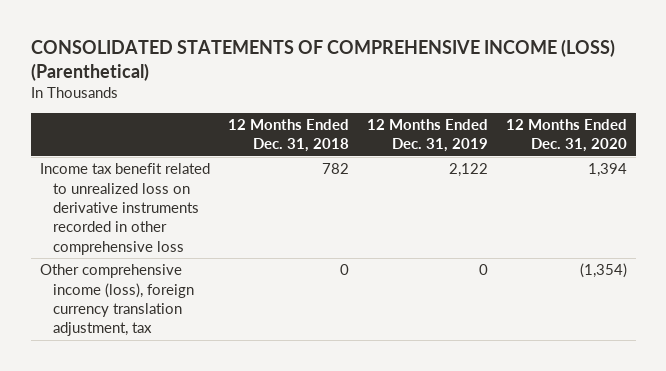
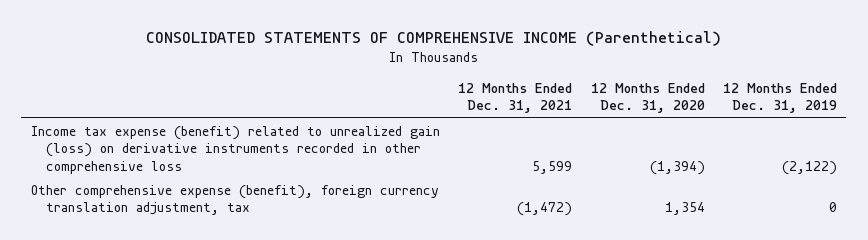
[30,39,615,81] CONSOLIDATED STATEMENTS OF COMPREHENSIVE INCOME (LOSS) (Parenthetical) -> [145,31,721,47] CONSOLIDATED STATEMENTS OF COMPREHENSIVE INCOME (Parenthetical)
[227,119,349,153] 12 Months Ended Dec. 31, 2018 -> none
none -> [458,82,573,114] 12 Months Ended Dec. 31, 2021
[39,163,210,255] Income tax benefit related to unrealized loss on derivative instruments recorded in other comprehensive loss -> [30,125,440,174] Income tax expense (benefit) related to unrealized gain (loss) on derivative instruments recorded in other comprehensive loss
[448,163,488,178] 2,122 -> [781,160,837,175] (2,122)
[587,163,627,178] 1,394 -> [649,160,705,175] (1,394)
[39,264,194,337] Other comprehensive income (loss), foreign currency translation adjustment, tax -> [30,184,439,216] Other comprehensive expense (benefit), foreign currency translation adjustment, tax
[579,263,627,279] (1,354) -> [664,202,705,216] 1,354

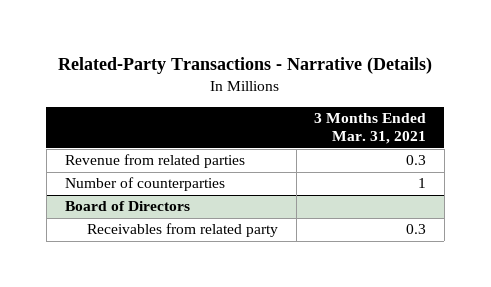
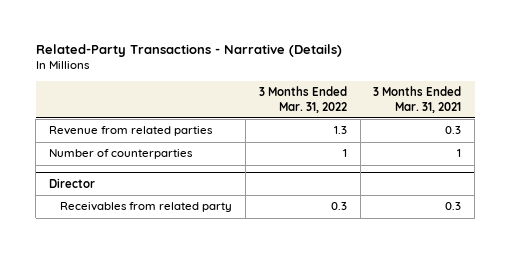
none -> [258,85,347,113] 3 Months Ended Mar. 31, 2022
[64,201,190,212] Board of Directors -> [49,177,96,188] Director

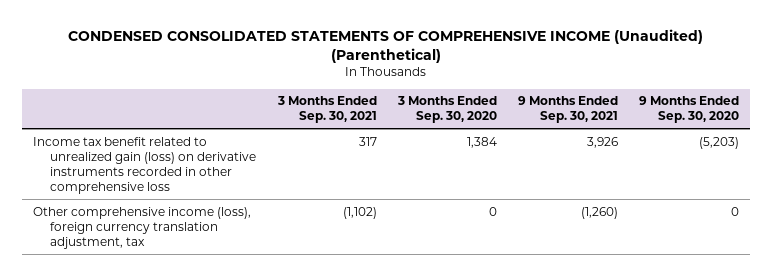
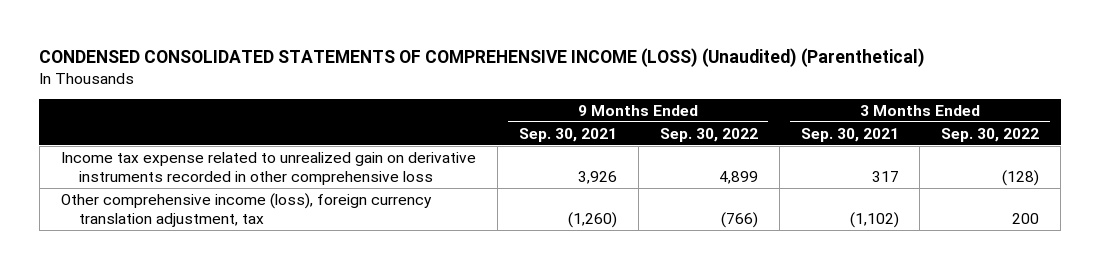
[68,28,704,63] CONDENSED CONSOLIDATED STATEMENTS OF COMPREHENSIVE INCOME (Unaudited) (Parenthetical) -> [39,48,926,68] CONDENSED CONSOLIDATED STATEMENTS OF COMPREHENSIVE INCOME (LOSS) (Unaudited) (Parenthetical)
[396,96,497,124] 3 Months Ended Sep. 30, 2020 -> none
[639,96,740,124] 9 Months Ended Sep. 30, 2020 -> none
none -> [659,127,758,142] Sep. 30, 2022
none -> [941,127,1040,142] Sep. 30, 2022
[32,136,257,195] Income tax benefit related to unrealized gain (loss) on derivative instruments recorded in other comprehensive loss -> [60,151,476,186] Income tax expense related to unrealized gain on derivative instruments recorded in other comprehensive loss

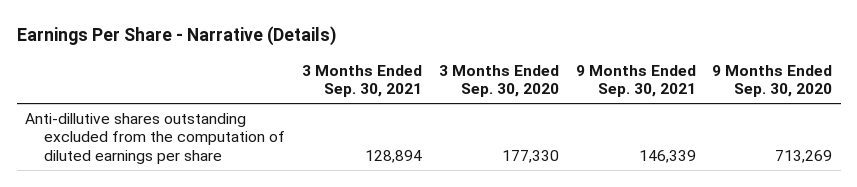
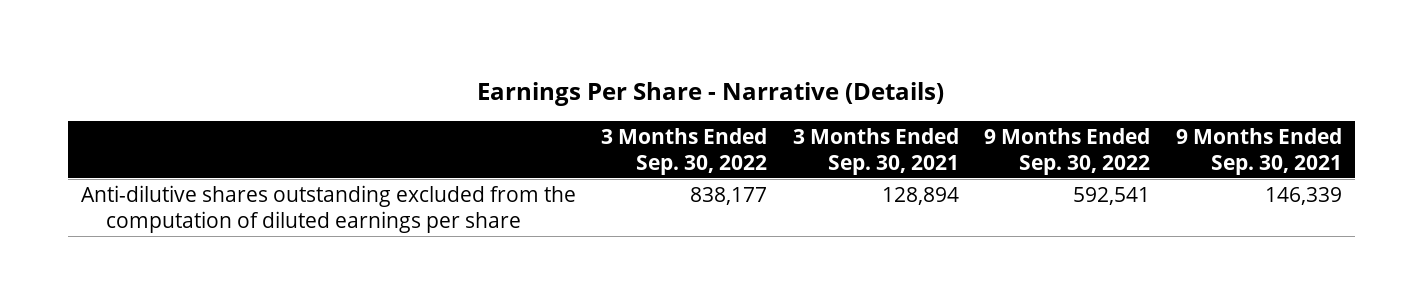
[438,64,559,98] 3 Months Ended Sep. 30, 2020 -> none
[712,64,833,98] 9 Months Ended Sep. 30, 2020 -> none
none -> [601,127,768,175] 3 Months Ended Sep. 30, 2022
none -> [984,127,1151,175] 9 Months Ended Sep. 30, 2022
[25,112,286,164] Anti-dillutive shares outstanding excluded from the computation of diluted earnings per share -> [80,184,576,233] Anti-dilutive shares outstanding excluded from the computation of diluted earnings per share

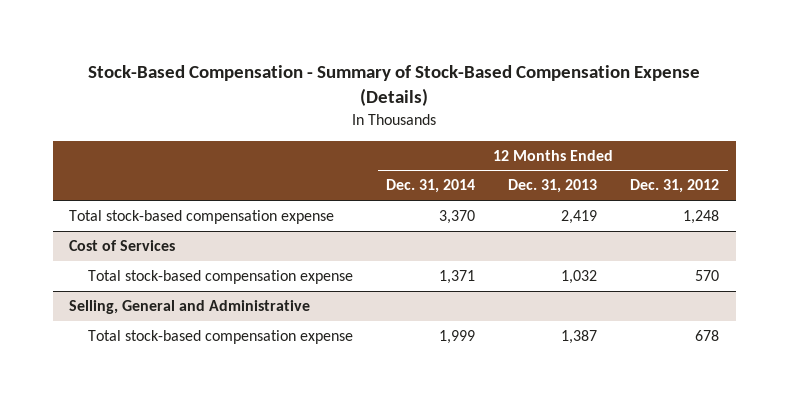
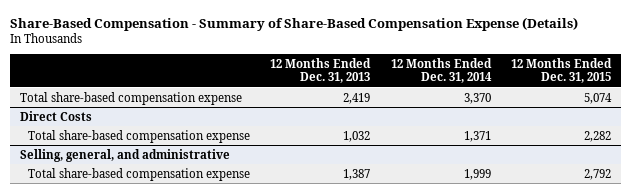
[88,64,701,106] Stock-Based Compensation - Summary of Stock-Based Compensation Expense (Details) -> [9,16,578,31] Share-Based Compensation - Summary of Share-Based Compensation Expense (Details)
[630,179,720,194] Dec. 31, 2012 -> none
none -> [510,57,612,84] 12 Months Ended Dec. 31, 2015
[69,210,335,225] Total stock-based compensation expense -> [19,91,242,105] Total share-based compensation expense
[69,240,176,252] Cost of Services -> [19,110,92,121] Direct Costs
[88,270,354,285] Total stock-based compensation expense -> [28,129,251,143] Total share-based compensation expense
[69,300,311,315] Selling, General and Administrative -> [19,148,230,162] Selling, general, and administrative
[88,330,354,345] Total stock-based compensation expense -> [28,167,251,181] Total share-based compensation expense

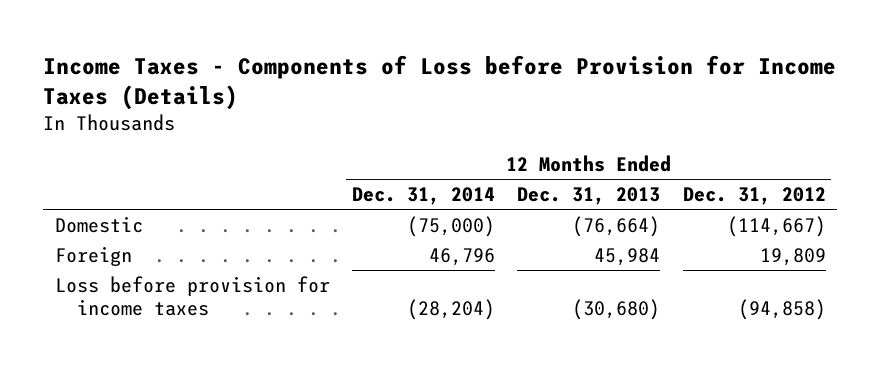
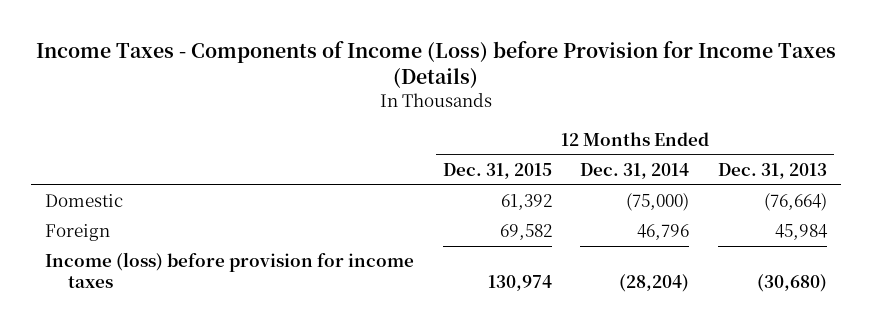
[43,54,837,110] Income Taxes - Components of Loss before Provision for Income Taxes (Details) -> [36,40,837,89] Income Taxes - Components of Income (Loss) before Provision for Income Taxes (Details)
[682,187,826,206] Dec. 31, 2012 -> none
none -> [442,162,552,179] Dec. 31, 2015
[54,275,330,317] Loss before provision for income taxes -> [45,252,415,289] Income (loss) before provision for income taxes

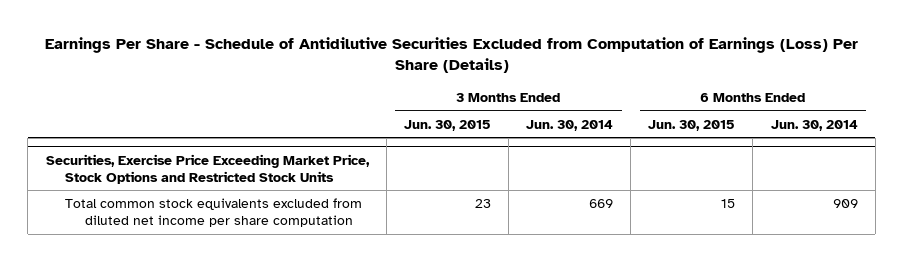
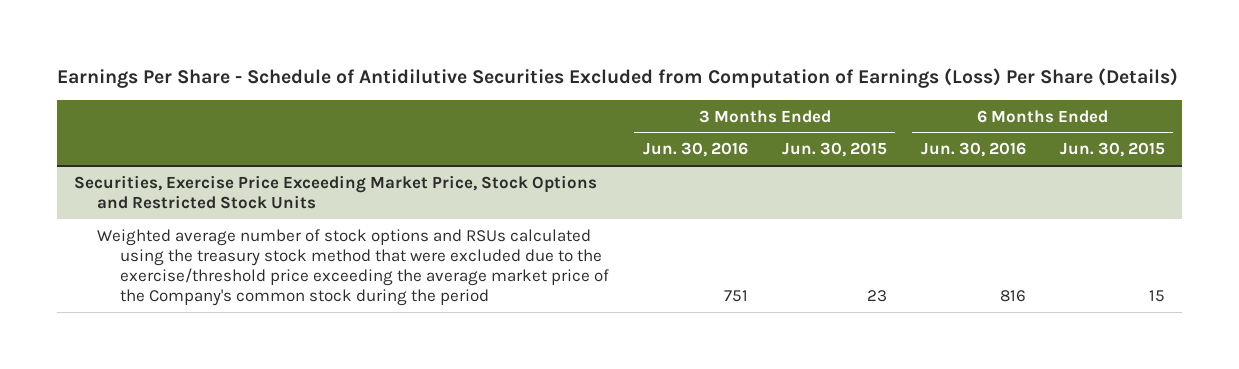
[526,119,614,131] Jun. 30, 2014 -> none
[770,119,858,131] Jun. 30, 2014 -> none
none -> [642,142,748,158] Jun. 30, 2016
none -> [920,142,1026,158] Jun. 30, 2016
[65,198,363,228] Total common stock equivalents excluded from diluted net income per share computation -> [96,228,609,307] Weighted average number of stock options and RSUs calculated using the treasury stock method that were excluded due to the exercise/threshold price exceeding the average market price of the Company's common stock during the period

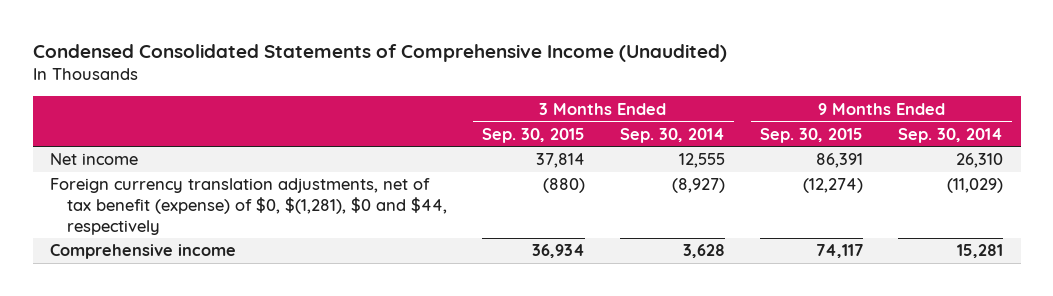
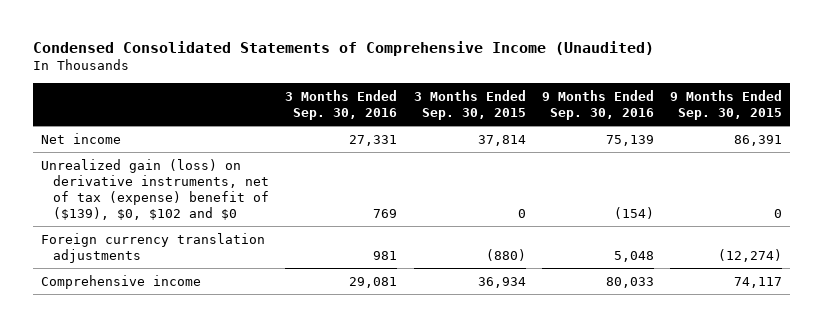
[619,127,725,143] Sep. 30, 2014 -> none
[898,127,1004,143] Sep. 30, 2014 -> none
none -> [285,89,398,120] 3 Months Ended Sep. 30, 2016
none -> [541,89,654,120] 9 Months Ended Sep. 30, 2016
none -> [41,158,270,220] Unrealized gain (loss) on derivative instruments, net of tax (expense) benefit of ($139), $0, $102 and $0
[50,178,447,235] Foreign currency translation adjustments, net of tax benefit (expense) of $0, $(1,281), $0 and $44, respectively -> [41,232,266,263] Foreign currency translation adjustments

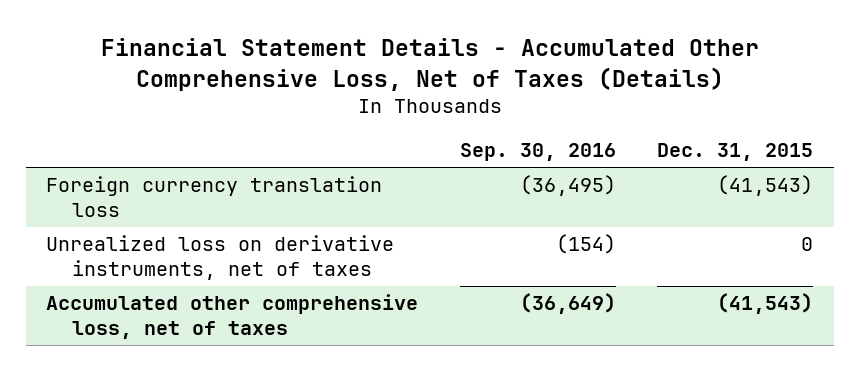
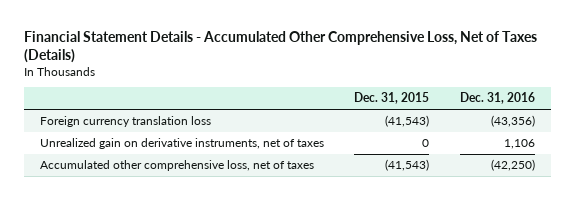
[459,143,616,162] Sep. 30, 2016 -> none
none -> [460,92,536,105] Dec. 31, 2016
[46,235,395,281] Unrealized loss on derivative instruments, net of taxes -> [39,138,324,150] Unrealized gain on derivative instruments, net of taxes

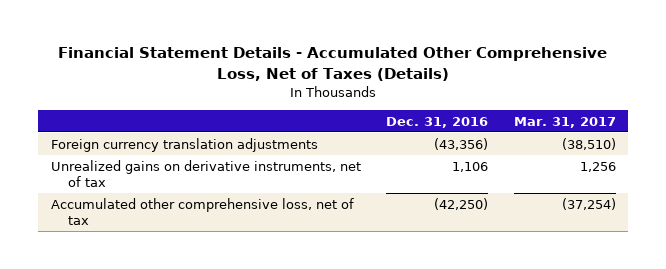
[354,92,430,105] Dec. 31, 2015 -> none
none -> [513,116,616,128] Mar. 31, 2017
[39,116,211,128] Foreign currency translation loss -> [50,137,318,152] Foreign currency translation adjustments
[39,138,324,150] Unrealized gain on derivative instruments, net of taxes -> [50,159,361,188] Unrealized gains on derivative instruments, net of tax
[39,160,314,172] Accumulated other comprehensive loss, net of taxes -> [50,197,354,226] Accumulated other comprehensive loss, net of tax

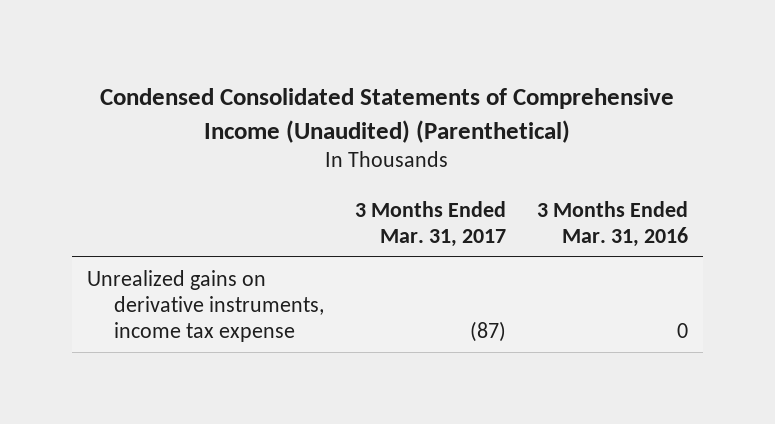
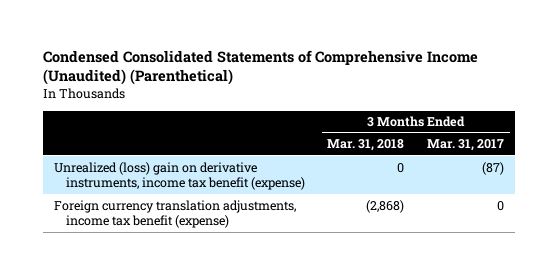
[536,200,688,247] 3 Months Ended Mar. 31, 2016 -> none
none -> [327,139,405,152] Mar. 31, 2018
[87,269,325,343] Unrealized gains on derivative instruments, income tax expense -> [53,161,305,191] Unrealized (loss) gain on derivative instruments, income tax benefit (expense)
none -> [53,199,296,229] Foreign currency translation adjustments, income tax benefit (expense)

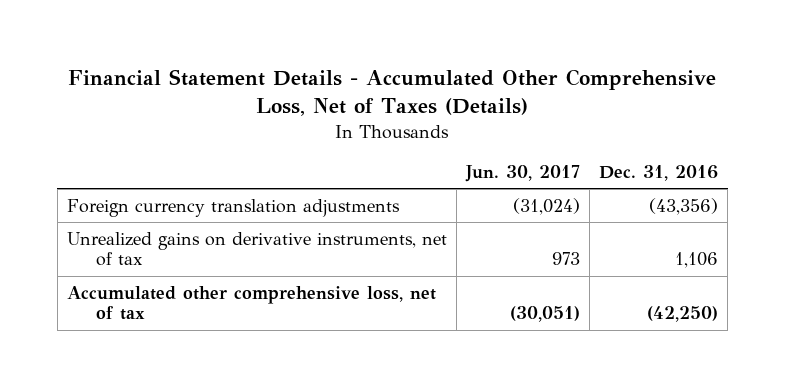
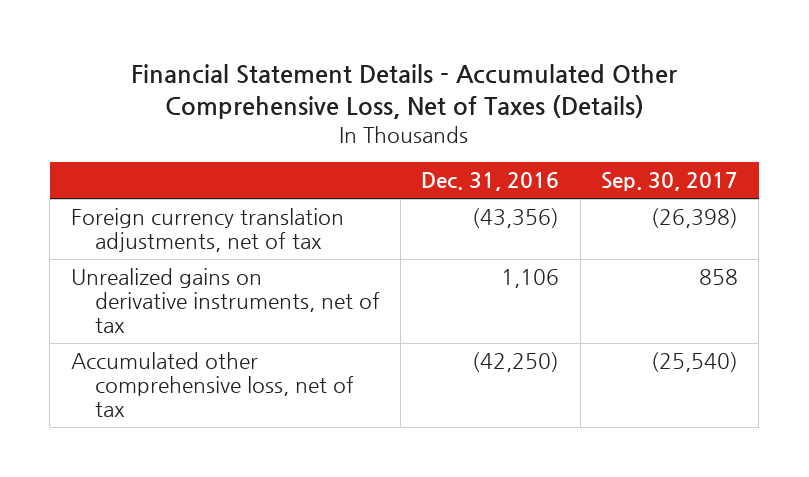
[464,165,580,183] Jun. 30, 2017 -> none
none -> [600,172,738,192] Sep. 30, 2017
[66,198,400,217] Foreign currency translation adjustments -> [70,208,344,253] Foreign currency translation adjustments, net of tax

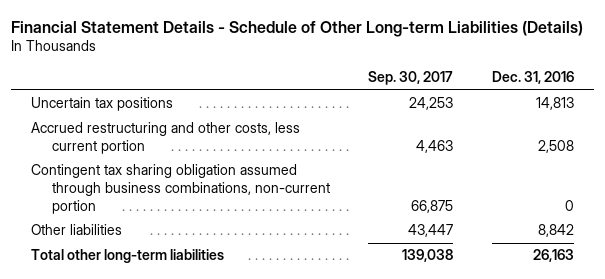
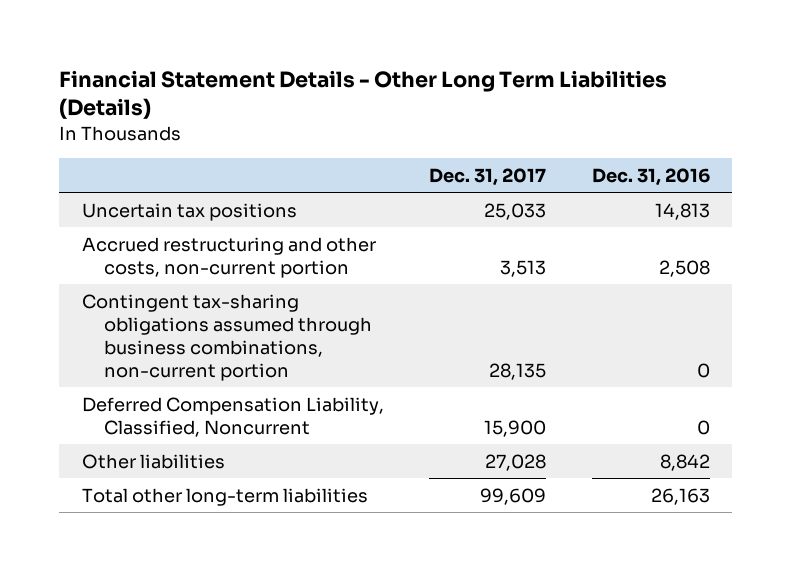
[11,20,584,37] Financial Statement Details - Schedule of Other Long-term Liabilities (Details) -> [59,70,668,120] Financial Statement Details - Other Long Term Liabilities (Details)
[368,71,454,86] Sep. 30, 2017 -> none
none -> [429,167,547,186] Dec. 31, 2017
[30,122,300,155] Accrued restructuring and other costs, less current portion -> [82,236,377,278] Accrued restructuring and other costs, non-current portion
[30,164,330,214] Contingent tax sharing obligation assumed through business combinations, non-current portion -> [82,293,372,381] Contingent tax-sharing obligations assumed through business combinations, non-current portion
none -> [82,396,385,437] Deferred Compensation Liability, Classified, Noncurrent

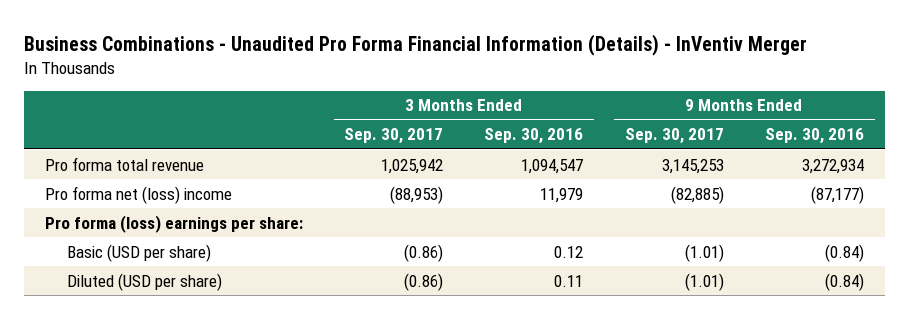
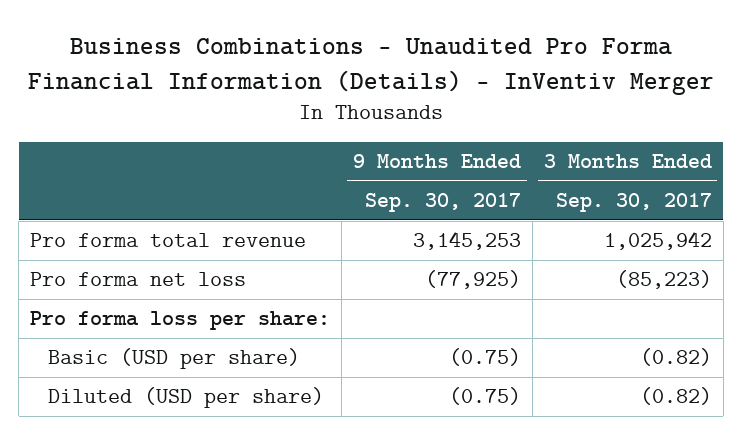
[484,128,584,145] Sep. 30, 2016 -> none
[765,128,865,145] Sep. 30, 2016 -> none
[44,185,232,204] Pro forma net (loss) income -> [30,272,247,287] Pro forma net loss
[390,185,444,204] (88,953) -> [615,270,712,290] (85,223)
[670,185,724,204] (82,885) -> [424,270,521,290] (77,925)
[44,214,303,233] Pro forma (loss) earnings per share: -> [30,311,331,331] Pro forma loss per share:
[404,243,444,262] (0.86) -> [639,348,712,367] (0.82)
[684,243,724,262] (1.01) -> [448,348,521,367] (0.75)
[404,272,444,291] (0.86) -> [639,387,712,406] (0.82)
[684,272,724,291] (1.01) -> [448,387,521,406] (0.75)

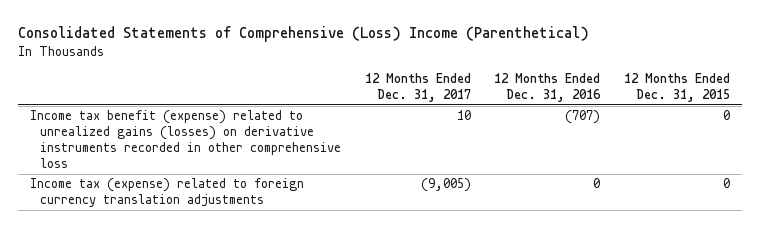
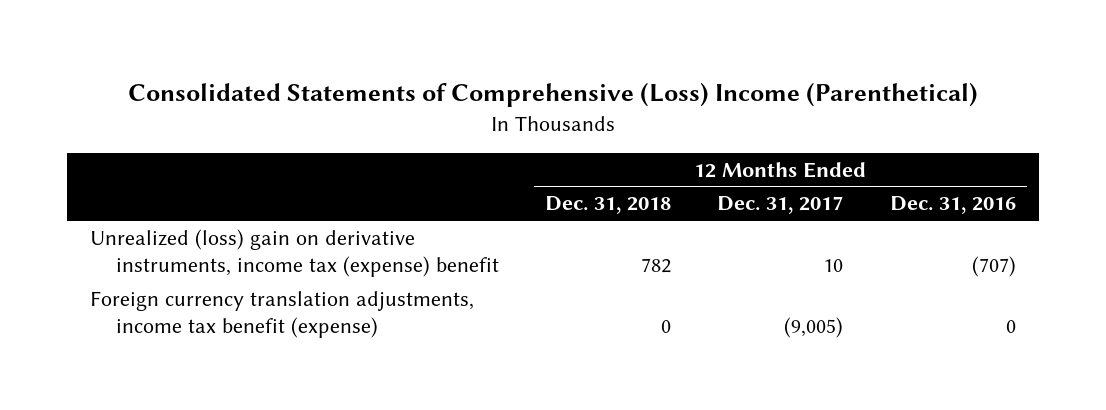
[624,73,731,103] 12 Months Ended Dec. 31, 2015 -> none
none -> [545,196,672,215] Dec. 31, 2018
[29,110,341,169] Income tax benefit (expense) related to unrealized gains (losses) on derivative instruments recorded in other comprehensive loss -> [89,229,499,277] Unrealized (loss) gain on derivative instruments, income tax (expense) benefit
[29,178,304,208] Income tax (expense) related to foreign currency translation adjustments -> [89,291,474,338] Foreign currency translation adjustments, income tax benefit (expense)

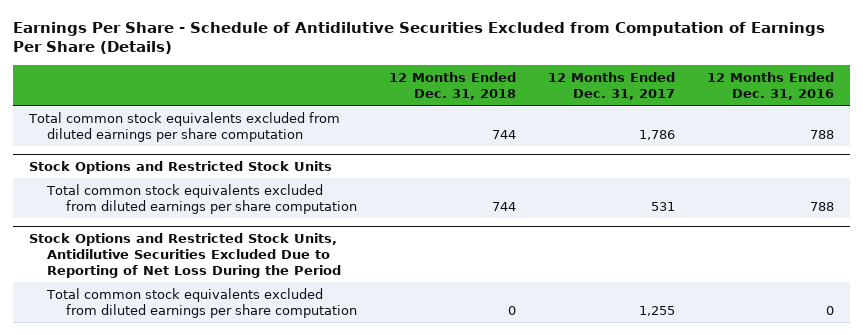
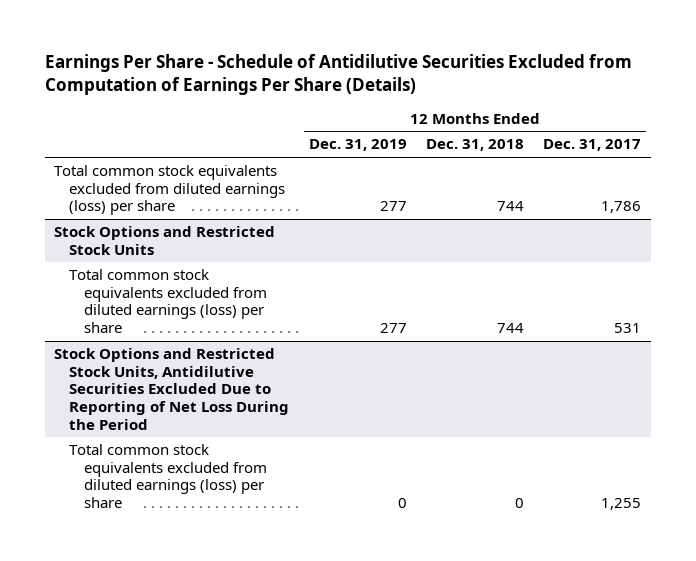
[706,71,834,100] 12 Months Ended Dec. 31, 2016 -> none
none -> [308,139,407,152] Dec. 31, 2019
[28,111,341,142] Total common stock equivalents excluded from diluted earnings per share computation -> [54,165,286,216] Total common stock equivalents excluded from diluted earnings (loss) per share
[46,183,357,214] Total common stock equivalents excluded from diluted earnings per share computation -> [69,269,268,333] Total common stock equivalents excluded from diluted earnings (loss) per share
[46,287,357,318] Total common stock equivalents excluded from diluted earnings per share computation -> [69,444,268,508] Total common stock equivalents excluded from diluted earnings (loss) per share

